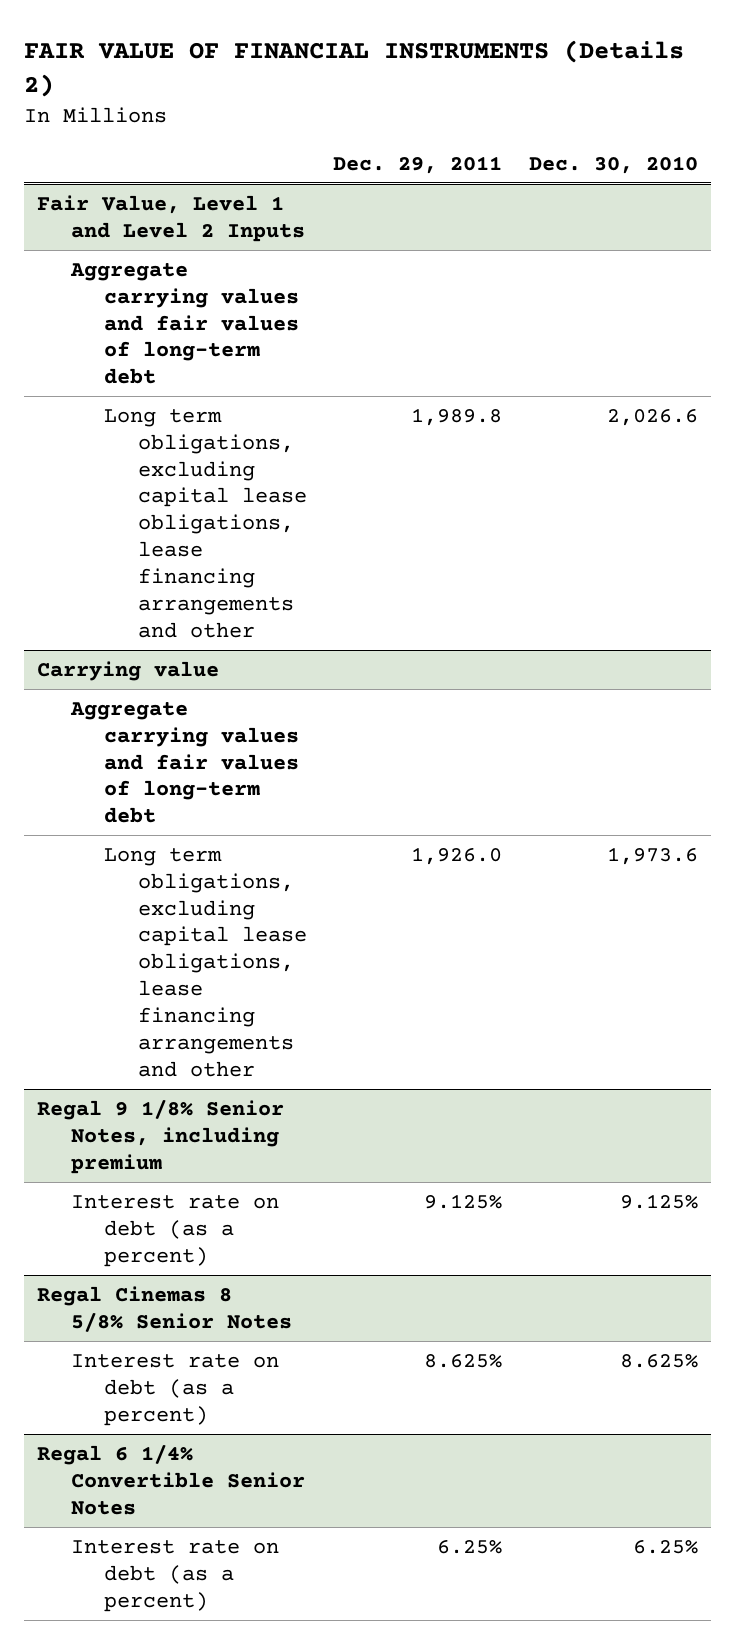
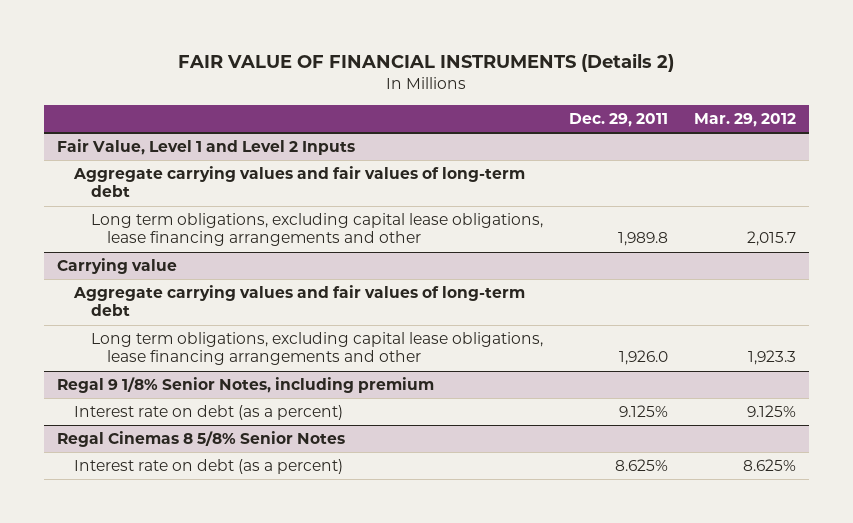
[528,155,698,174] Dec. 30, 2010 -> none
none -> [693,112,796,127] Mar. 29, 2012
[36,1443,305,1515] Regal 6 1/4% Convertible Senior Notes -> none
[70,1539,279,1612] Interest rate on debt (as a percent) -> none

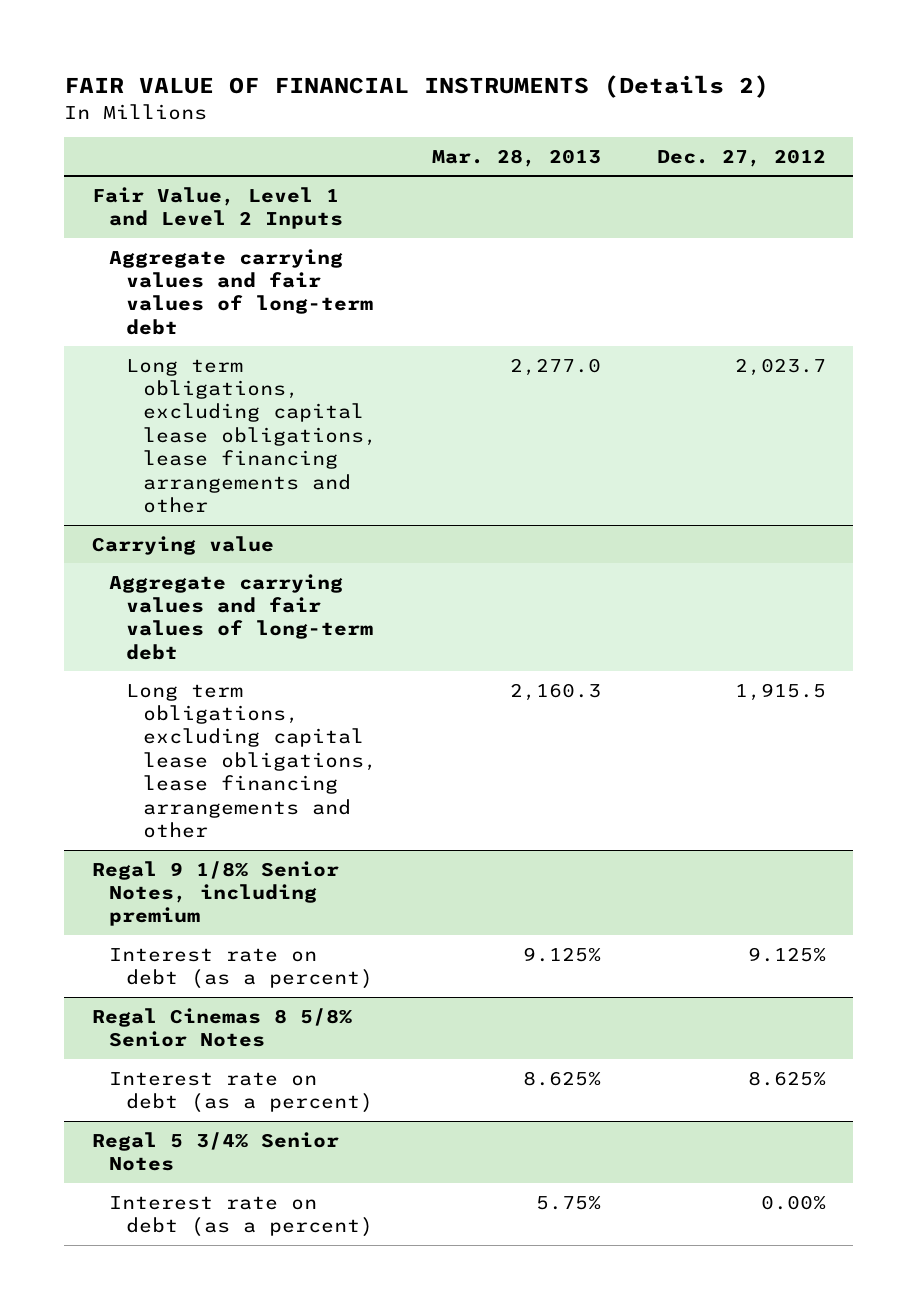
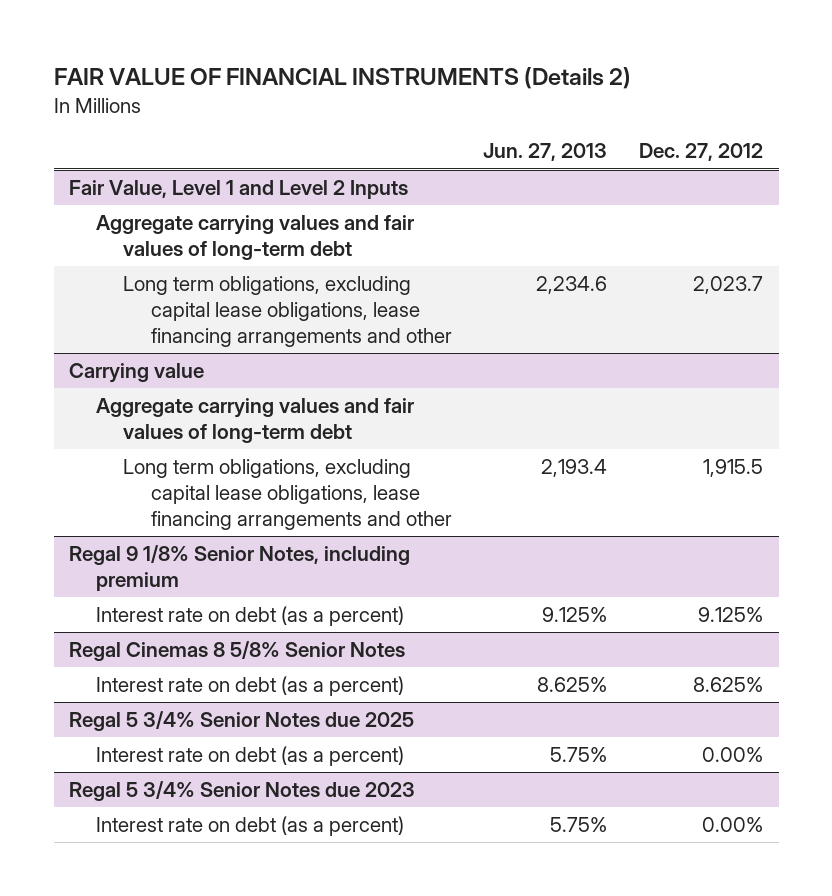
[432,148,602,167] Mar. 28, 2013 -> none
none -> [483,143,608,162] Jun. 27, 2013
[91,1131,339,1172] Regal 5 3/4% Senior Notes -> [69,711,415,732] Regal 5 3/4% Senior Notes due 2025
none -> [69,781,416,802] Regal 5 3/4% Senior Notes due 2023
none -> [96,816,405,837] Interest rate on debt (as a percent)

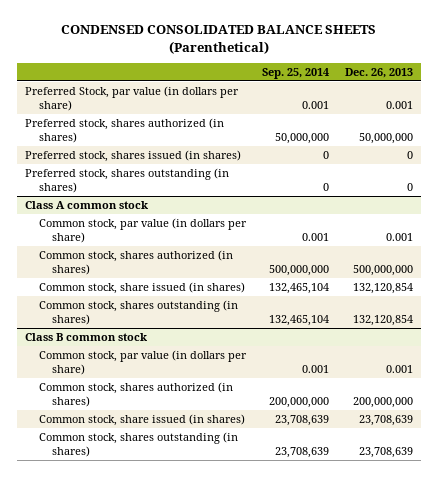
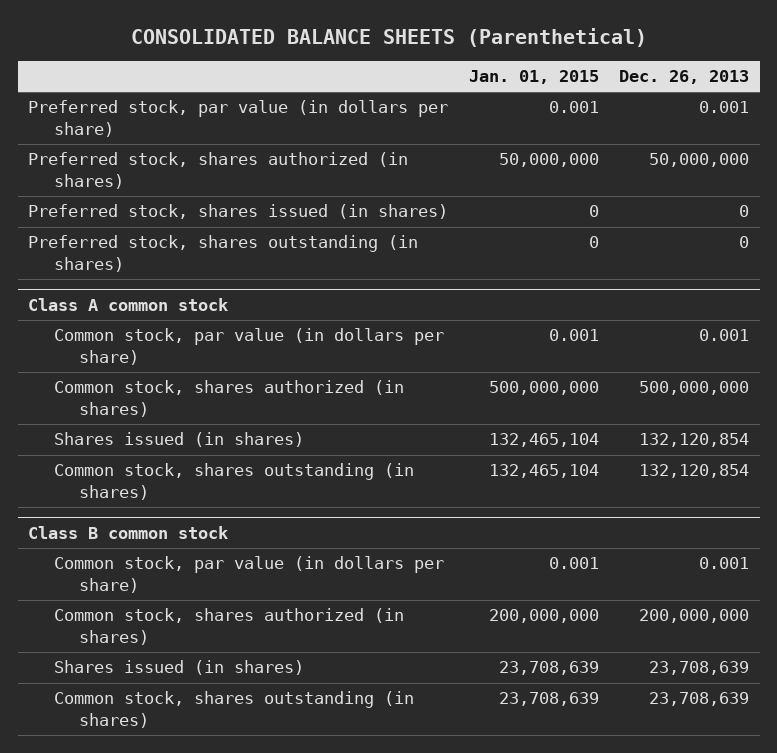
[61,25,377,54] CONDENSED CONSOLIDATED BALANCE SHEETS (Parenthetical) -> [130,27,647,47] CONSOLIDATED BALANCE SHEETS (Parenthetical)
[261,67,329,79] Sep. 25, 2014 -> none
none -> [468,70,599,85] Jan. 01, 2015
[25,86,240,112] Preferred Stock, par value (in dollars per share) -> [28,100,449,137] Preferred stock, par value (in dollars per share)
[38,282,245,295] Common stock, share issued (in shares) -> [53,432,304,448] Shares issued (in shares)
[38,414,245,427] Common stock, share issued (in shares) -> [53,660,304,676] Shares issued (in shares)

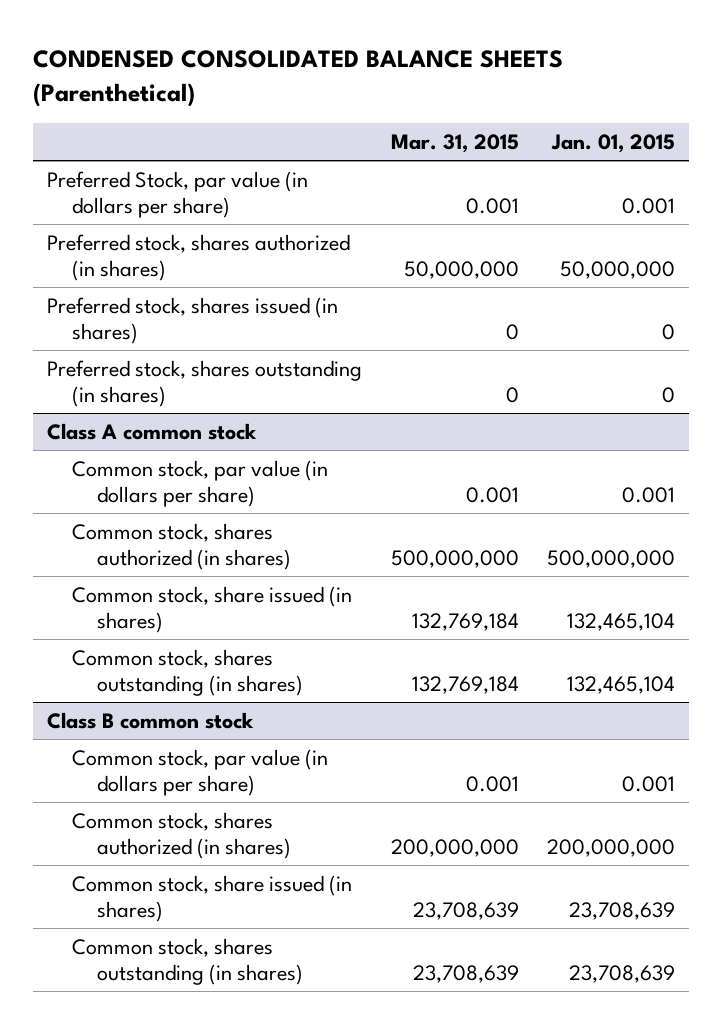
[130,27,647,47] CONSOLIDATED BALANCE SHEETS (Parenthetical) -> [32,49,563,107] CONDENSED CONSOLIDATED BALANCE SHEETS (Parenthetical)
[619,70,750,85] Dec. 26, 2013 -> none
none -> [390,133,519,153] Mar. 31, 2015
[28,100,449,137] Preferred stock, par value (in dollars per share) -> [46,170,308,218] Preferred Stock, par value (in dollars per share)
[53,432,304,448] Shares issued (in shares) -> [71,585,352,633] Common stock, share issued (in shares)
[53,660,304,676] Shares issued (in shares) -> [71,874,352,922] Common stock, share issued (in shares)

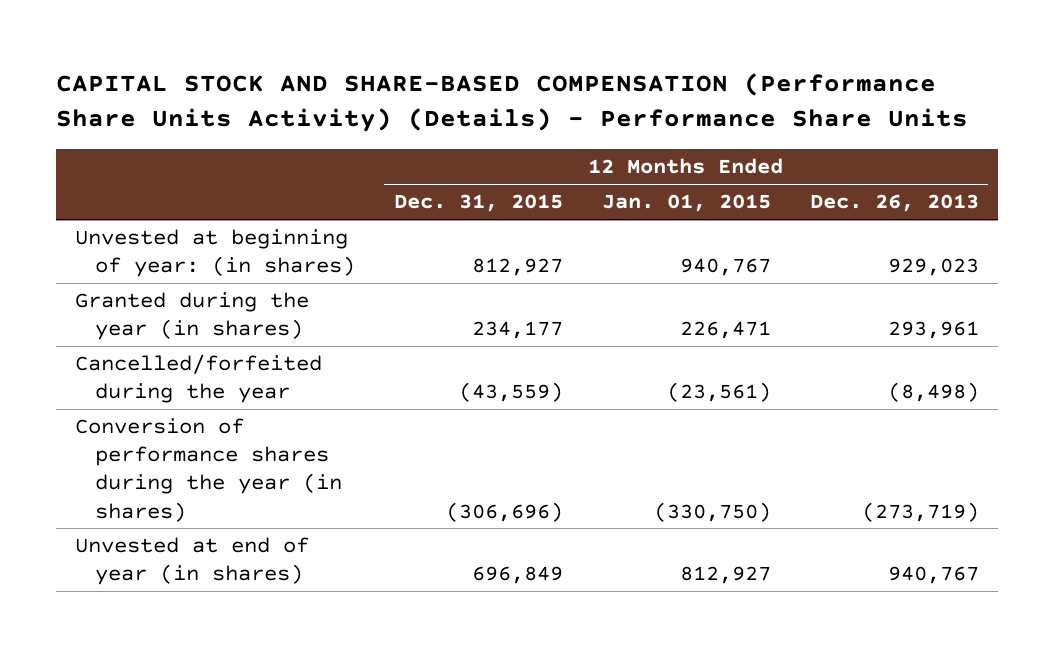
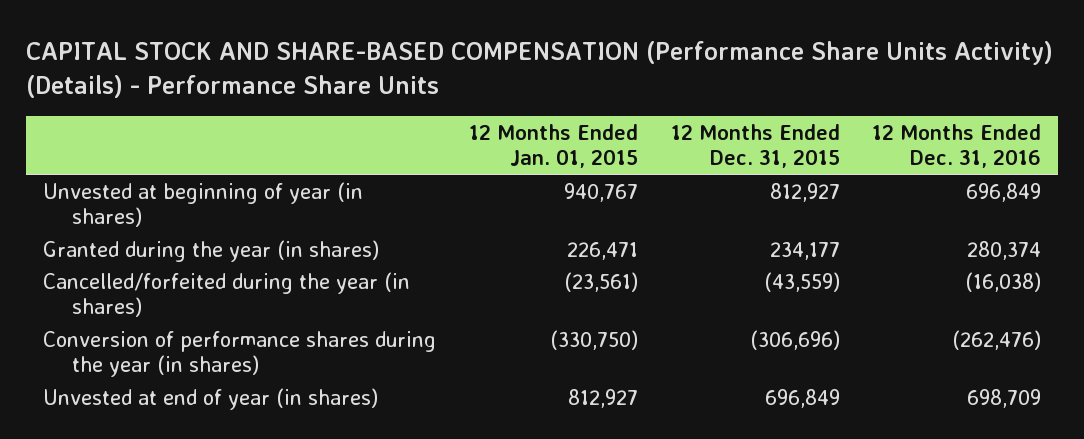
[809,194,979,213] Dec. 26, 2013 -> none
none -> [872,123,1042,169] 12 Months Ended Dec. 31, 2016
[75,229,356,278] Unvested at beginning of year: (in shares) -> [42,181,363,228] Unvested at beginning of year (in shares)
[75,354,323,404] Cancelled/forfeited during the year -> [42,271,410,318] Cancelled/forfeited during the year (in shares)

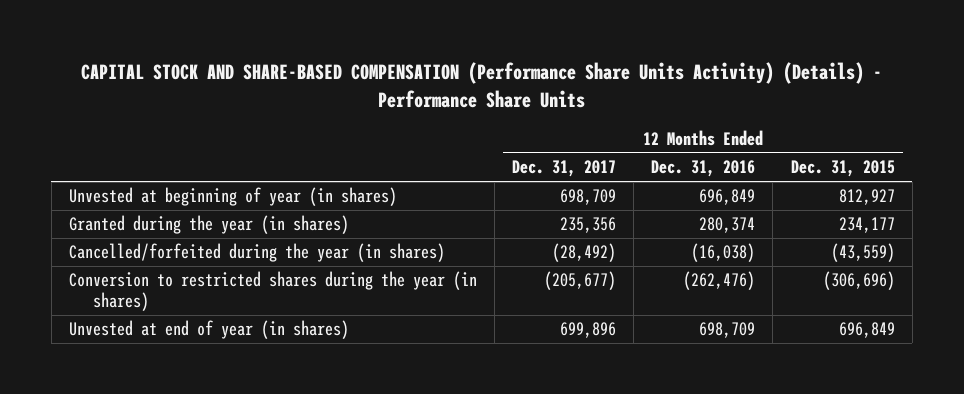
[468,123,638,169] 12 Months Ended Jan. 01, 2015 -> none
none -> [512,160,617,178] Dec. 31, 2017
[42,330,436,378] Conversion of performance shares during the year (in shares) -> [68,271,477,312] Conversion to restricted shares during the year (in shares)

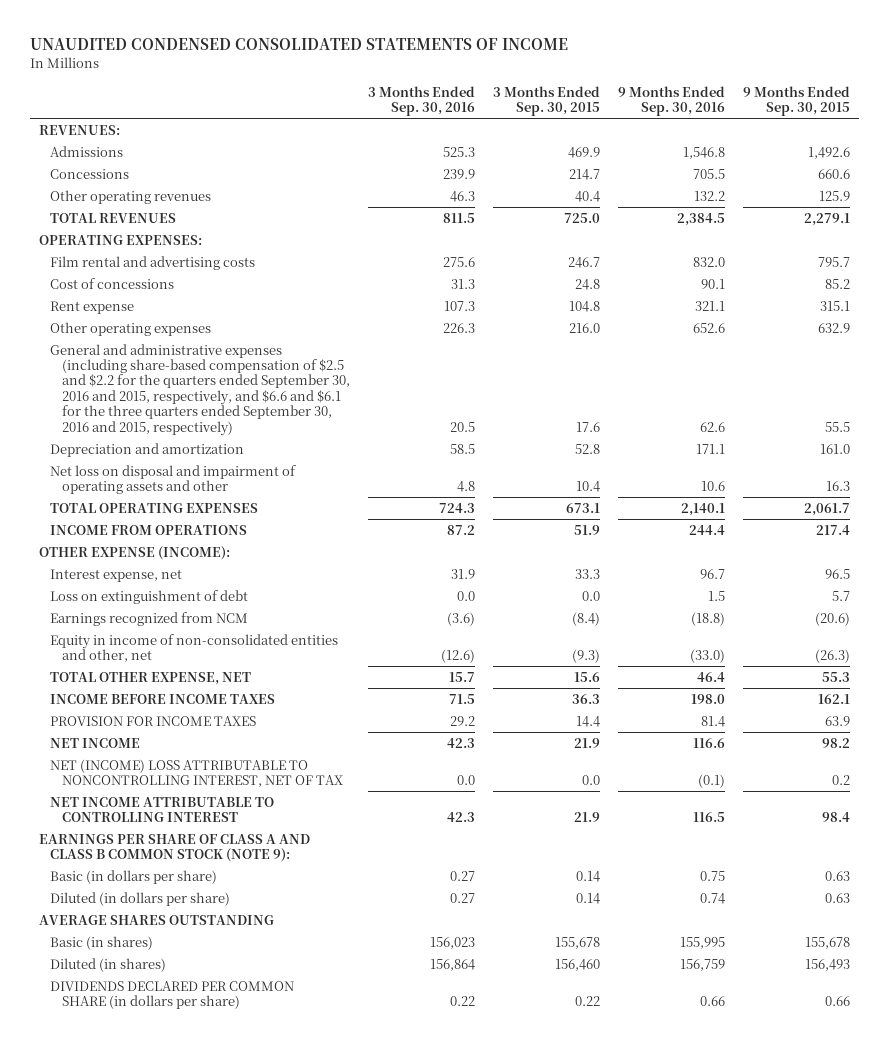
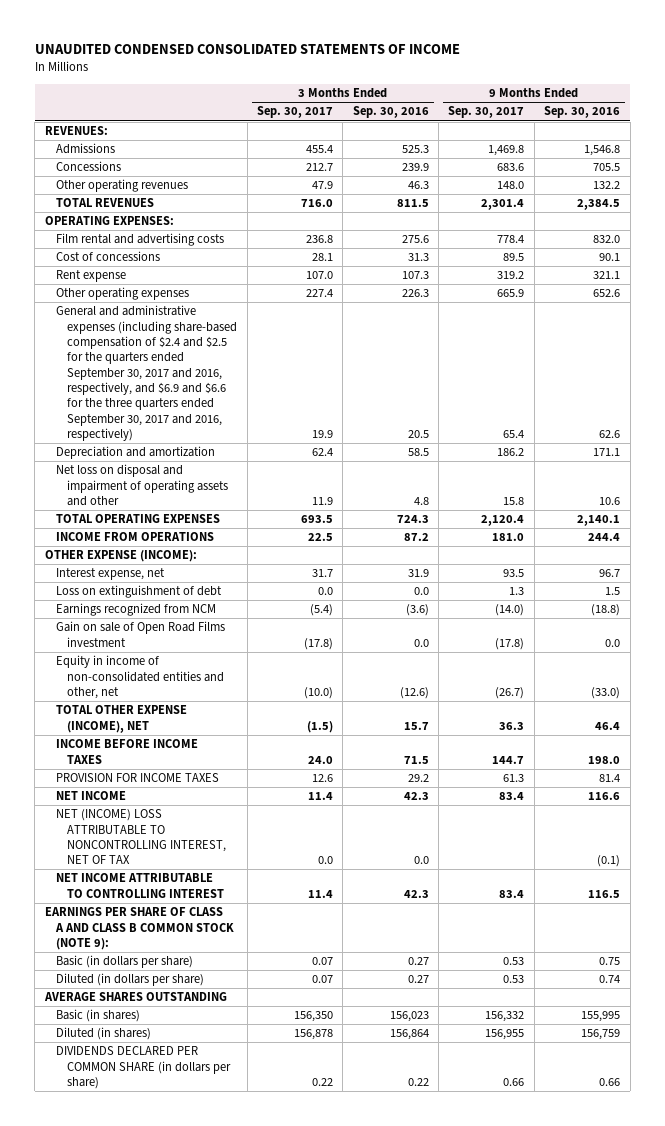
[492,85,600,117] 3 Months Ended Sep. 30, 2015 -> none
[743,85,851,117] 9 Months Ended Sep. 30, 2015 -> none
none -> [256,106,333,119] Sep. 30, 2017
none -> [448,106,525,119] Sep. 30, 2017
[50,343,350,436] General and administrative expenses (including share-based compensation of $2.5 and $2.2 for the quarters ended September 30, 2016 and 2015, respectively, and $6.6 and $6.1 for the three quarters ended September 30, 2016 and 2015, respectively) -> [55,305,238,442] General and administrative expenses (including share-based compensation of $2.4 and $2.5 for the quarters ended September 30, 2017 and 2016, respectively, and $6.9 and $6.6 for the three quarters ended September 30, 2017 and 2016, respectively)
none -> [55,621,225,647] Gain on sale of Open Road Films investment
[50,671,252,685] TOTAL OTHER EXPENSE, NET -> [55,705,187,733] TOTAL OTHER EXPENSE (INCOME), NET

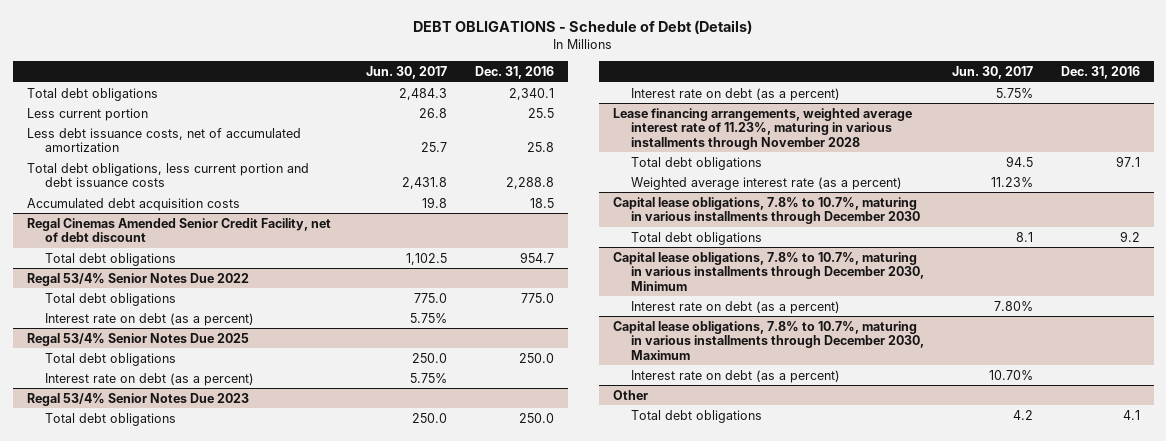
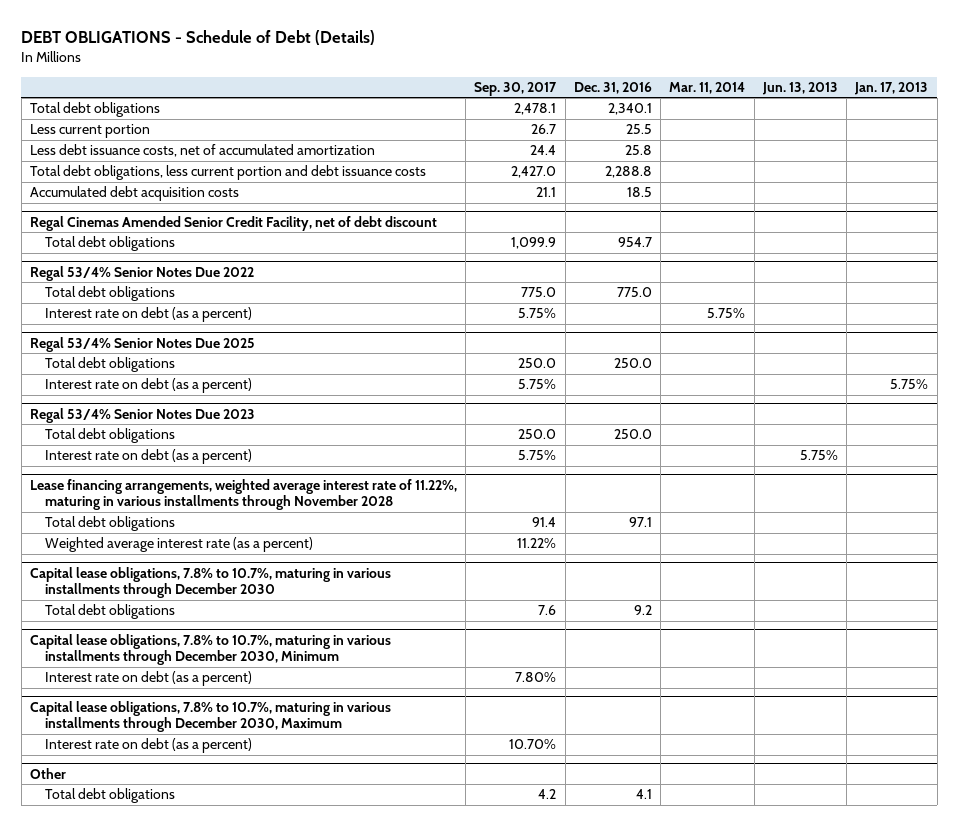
[365,66,447,80] Jun. 30, 2017 -> none
none -> [474,82,558,97] Sep. 30, 2017
none -> [669,82,746,95] Mar. 11, 2014
none -> [761,82,838,96] Jun. 13, 2013
none -> [854,82,929,96] Jan. 17, 2013
[612,107,912,150] Lease financing arrangements, weighted average interest rate of 11.23%, maturing in various installments through November 2028 -> [29,478,457,511] Lease financing arrangements, weighted average interest rate of 11.22%, maturing in various installments through November 2028

